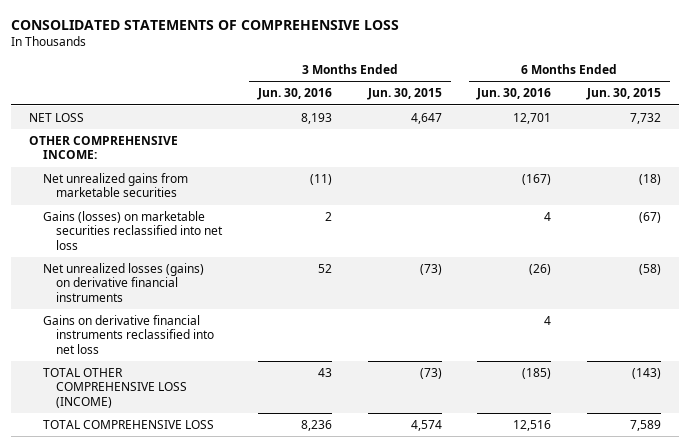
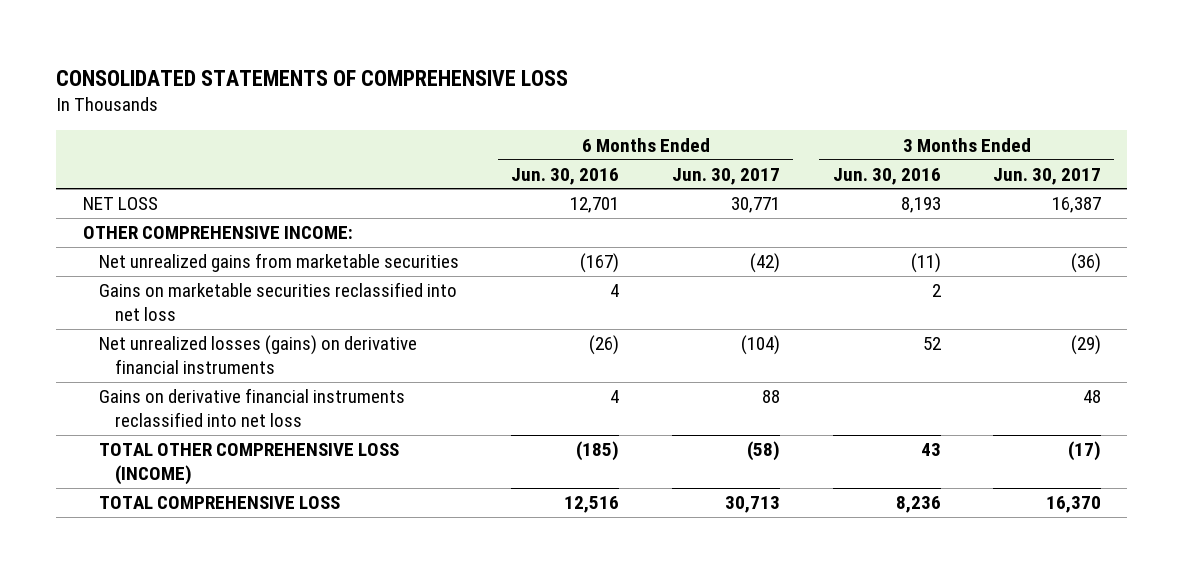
[366,88,442,101] Jun. 30, 2015 -> none
[586,88,662,101] Jun. 30, 2015 -> none
none -> [671,167,780,185] Jun. 30, 2017
none -> [993,167,1102,185] Jun. 30, 2017
[42,210,224,250] Gains (losses) on marketable securities reclassified into net loss -> [98,282,457,322] Gains on marketable securities reclassified into net loss

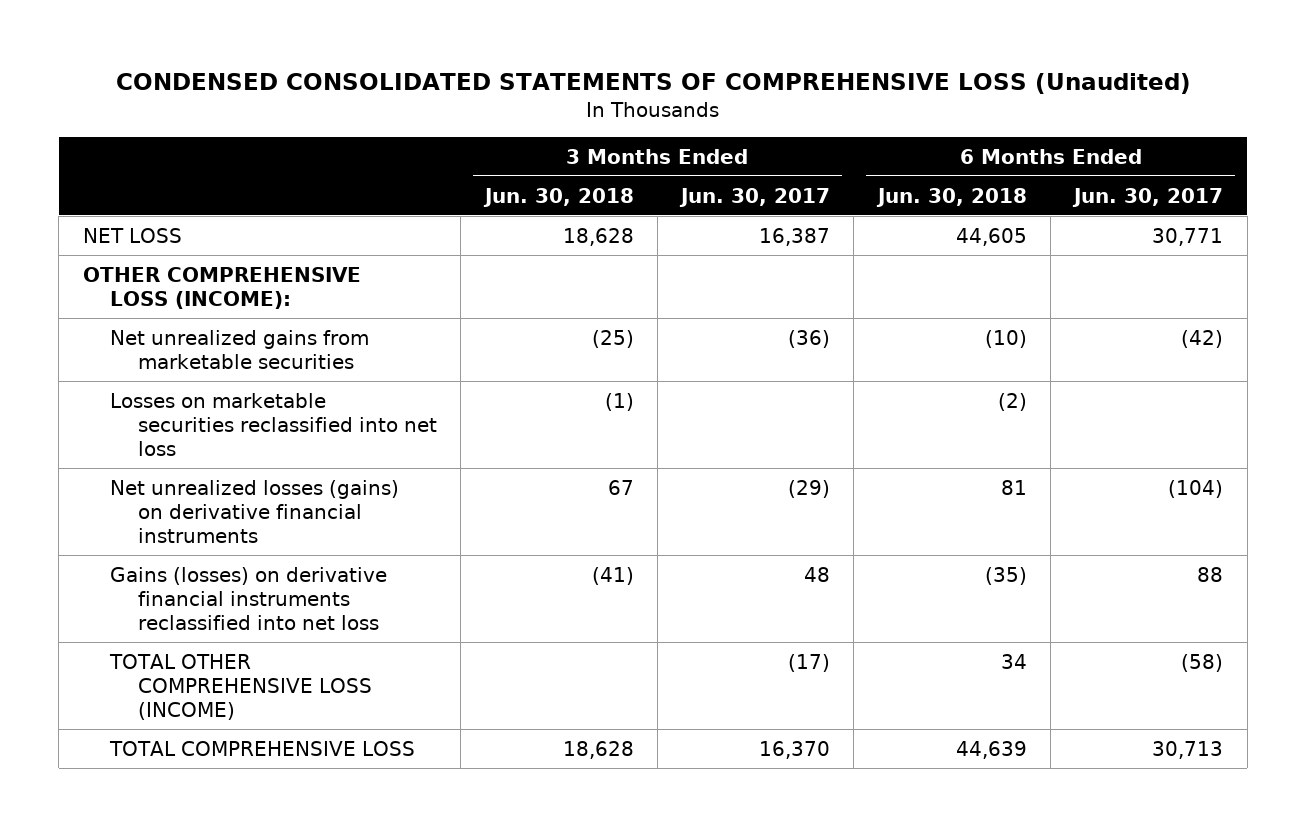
[56,69,569,86] CONSOLIDATED STATEMENTS OF COMPREHENSIVE LOSS -> [116,72,1192,94] CONDENSED CONSOLIDATED STATEMENTS OF COMPREHENSIVE LOSS (Unaudited)
[511,167,620,185] Jun. 30, 2016 -> none
[832,167,941,185] Jun. 30, 2016 -> none
none -> [482,187,634,207] Jun. 30, 2018
none -> [875,187,1027,207] Jun. 30, 2018
[82,226,353,240] OTHER COMPREHENSIVE INCOME: -> [82,266,361,309] OTHER COMPREHENSIVE LOSS (INCOME):
[98,282,457,322] Gains on marketable securities reclassified into net loss -> [110,392,437,457] Losses on marketable securities reclassified into net loss
[98,388,405,428] Gains on derivative financial instruments reclassified into net loss -> [110,566,388,631] Gains (losses) on derivative financial instruments reclassified into net loss

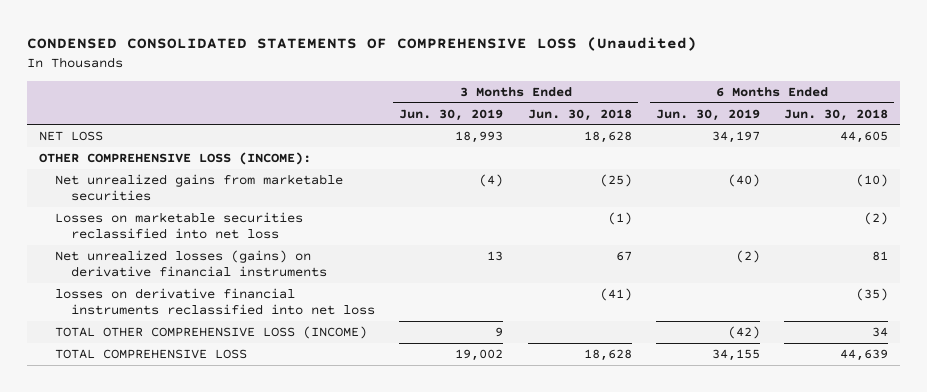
[679,187,831,207] Jun. 30, 2017 -> none
[1072,187,1224,207] Jun. 30, 2017 -> none
none -> [399,108,504,121] Jun. 30, 2019
none -> [655,108,760,121] Jun. 30, 2019
[110,566,388,631] Gains (losses) on derivative financial instruments reclassified into net loss -> [54,288,376,316] losses on derivative financial instruments reclassified into net loss

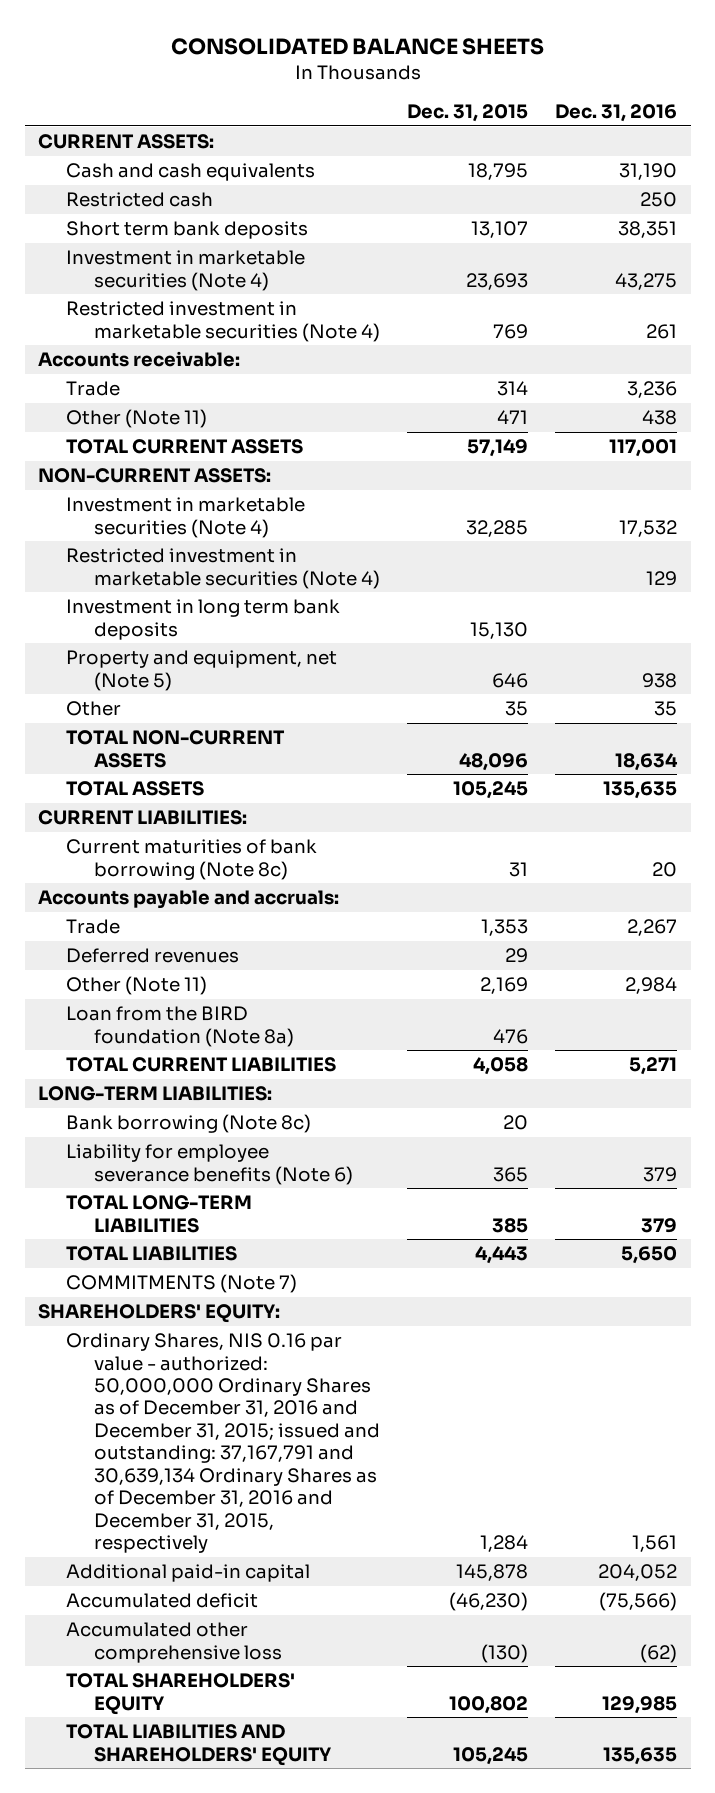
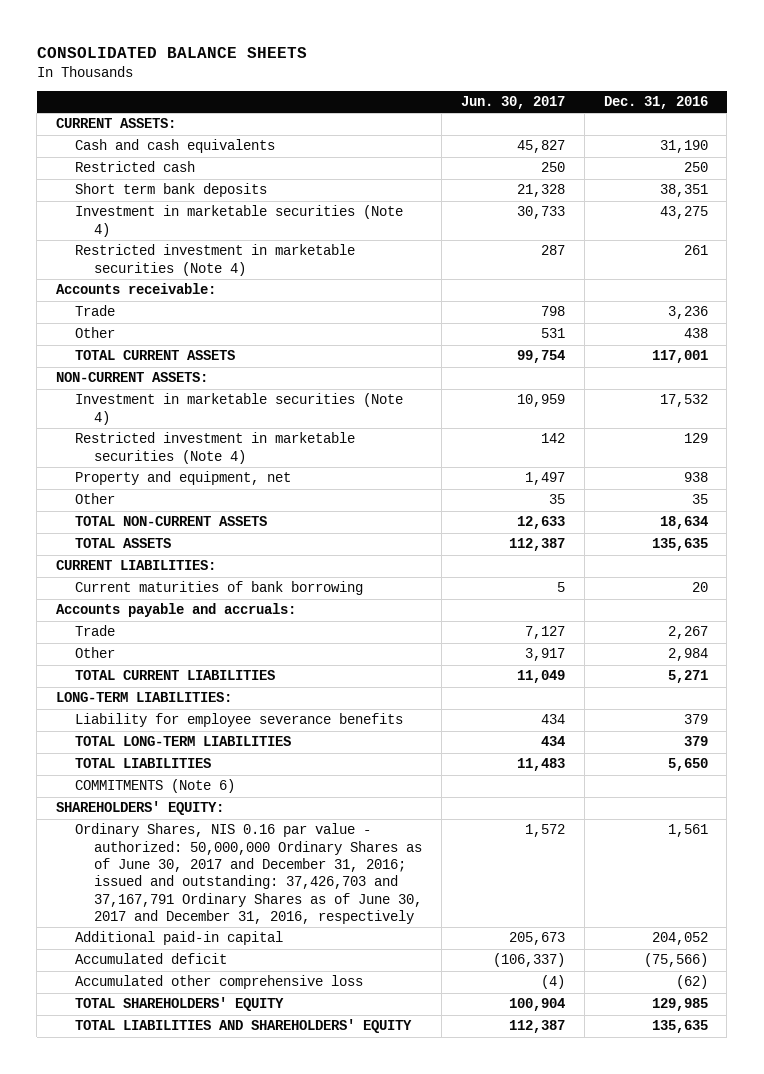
[406,104,528,123] Dec. 31, 2015 -> none
none -> [460,96,565,110] Jun. 30, 2017
[66,409,208,429] Other (Note 11) -> [74,327,115,339] Other
[66,599,341,640] Investment in long term bank deposits -> none
[66,650,338,691] Property and equipment, net (Note 5) -> [74,471,291,486] Property and equipment, net
[66,839,318,880] Current maturities of bank borrowing (Note 8c) -> [74,581,363,596] Current maturities of bank borrowing
[66,948,240,964] Deferred revenues -> none
[66,1006,294,1047] Loan from the BIRD foundation (Note 8a) -> none
[66,976,208,996] Other (Note 11) -> [74,647,115,659] Other
[66,1114,312,1134] Bank borrowing (Note 8c) -> none
[66,1144,353,1185] Liability for employee severance benefits (Note 6) -> [74,713,403,728] Liability for employee severance benefits
[66,1274,298,1294] COMMITMENTS (Note 7) -> [74,779,235,794] COMMITMENTS (Note 6)
[66,1333,380,1554] Ordinary Shares, NIS 0.16 par value - authorized: 50,000,000 Ordinary Shares as of December 31, 2016 and December 31, 2015; issued and outstanding: 37,167,791 and 30,639,134 Ordinary Shares as of December 31, 2016 and December 31, 2015, respectively -> [74,823,422,924] Ordinary Shares, NIS 0.16 par value - authorized: 50,000,000 Ordinary Shares as of June 30, 2017 and December 31, 2016; issued and outstanding: 37,426,703 and 37,167,791 Ordinary Shares as of June 30, 2017 and December 31, 2016, respectively

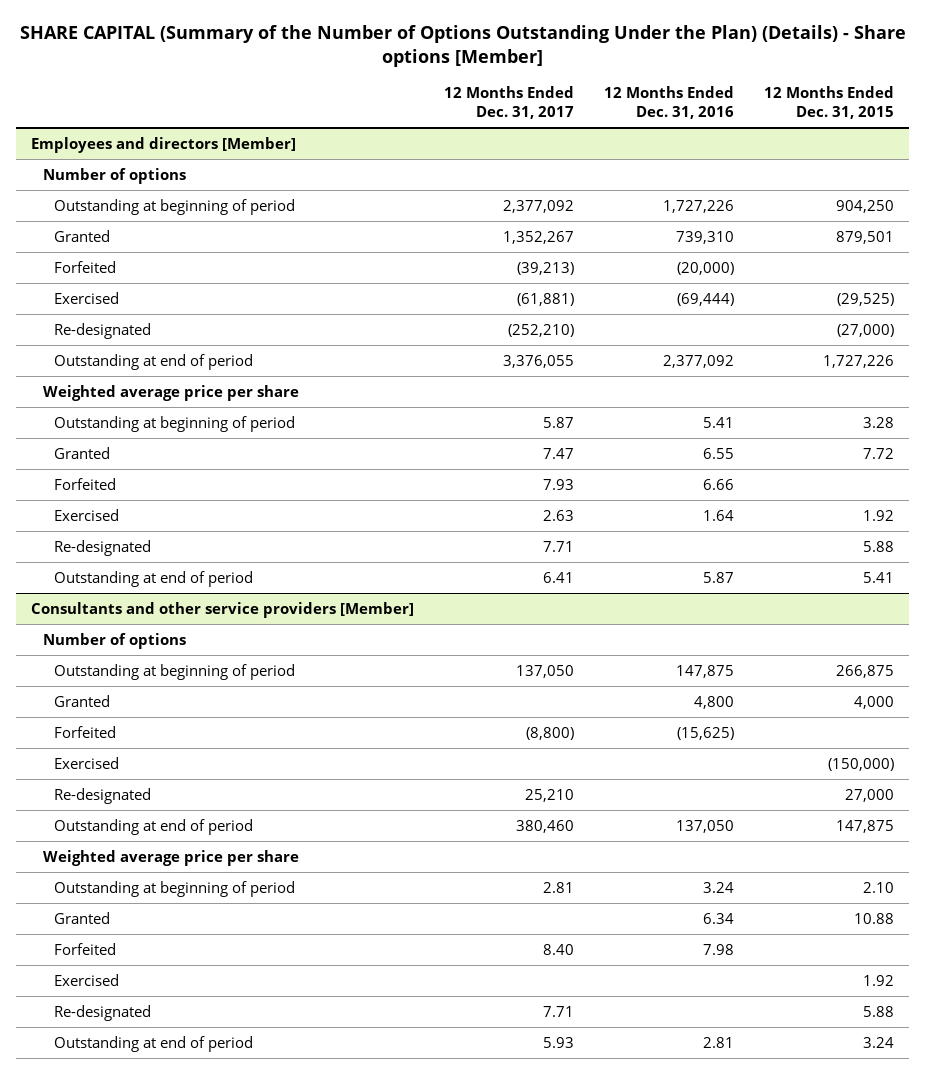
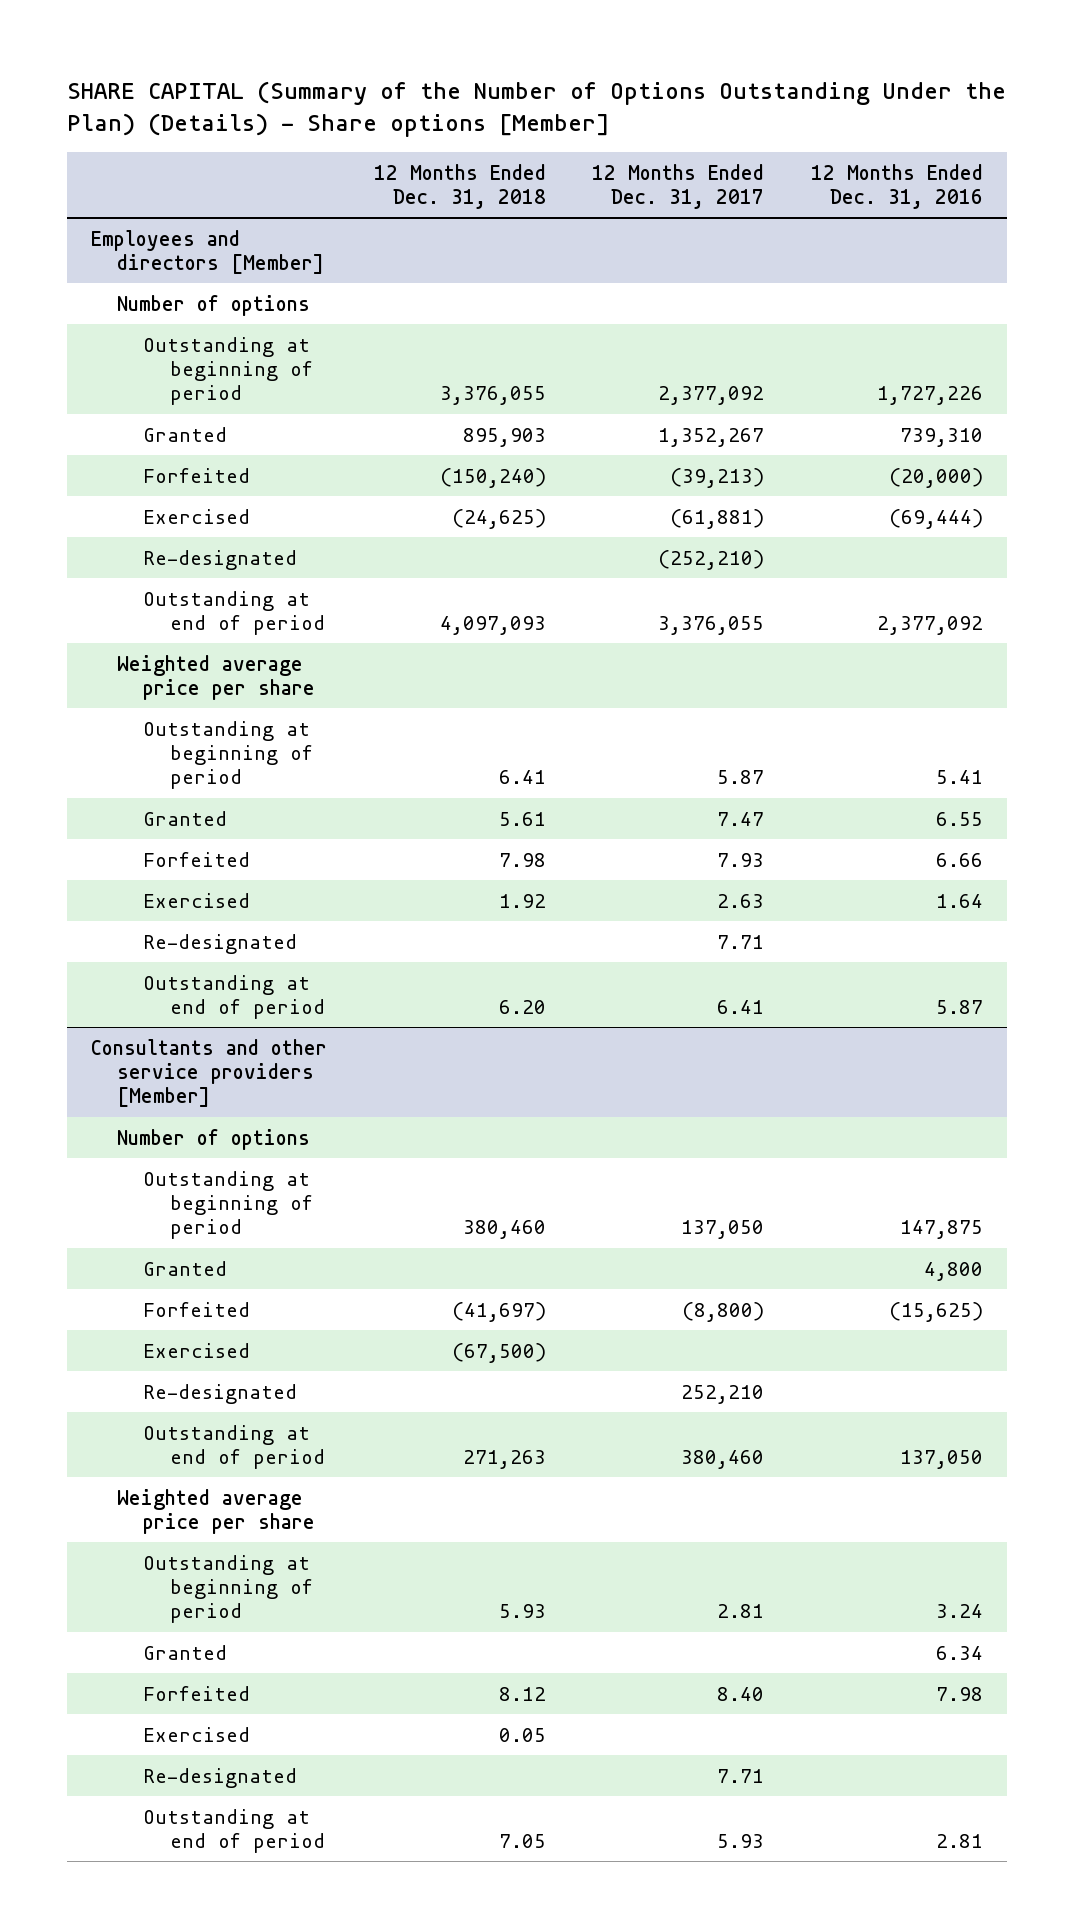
[764,86,895,120] 12 Months Ended Dec. 31, 2015 -> none
none -> [373,163,546,209] 12 Months Ended Dec. 31, 2018
[525,788,575,802] 25,210 -> [681,1384,765,1404] 252,210

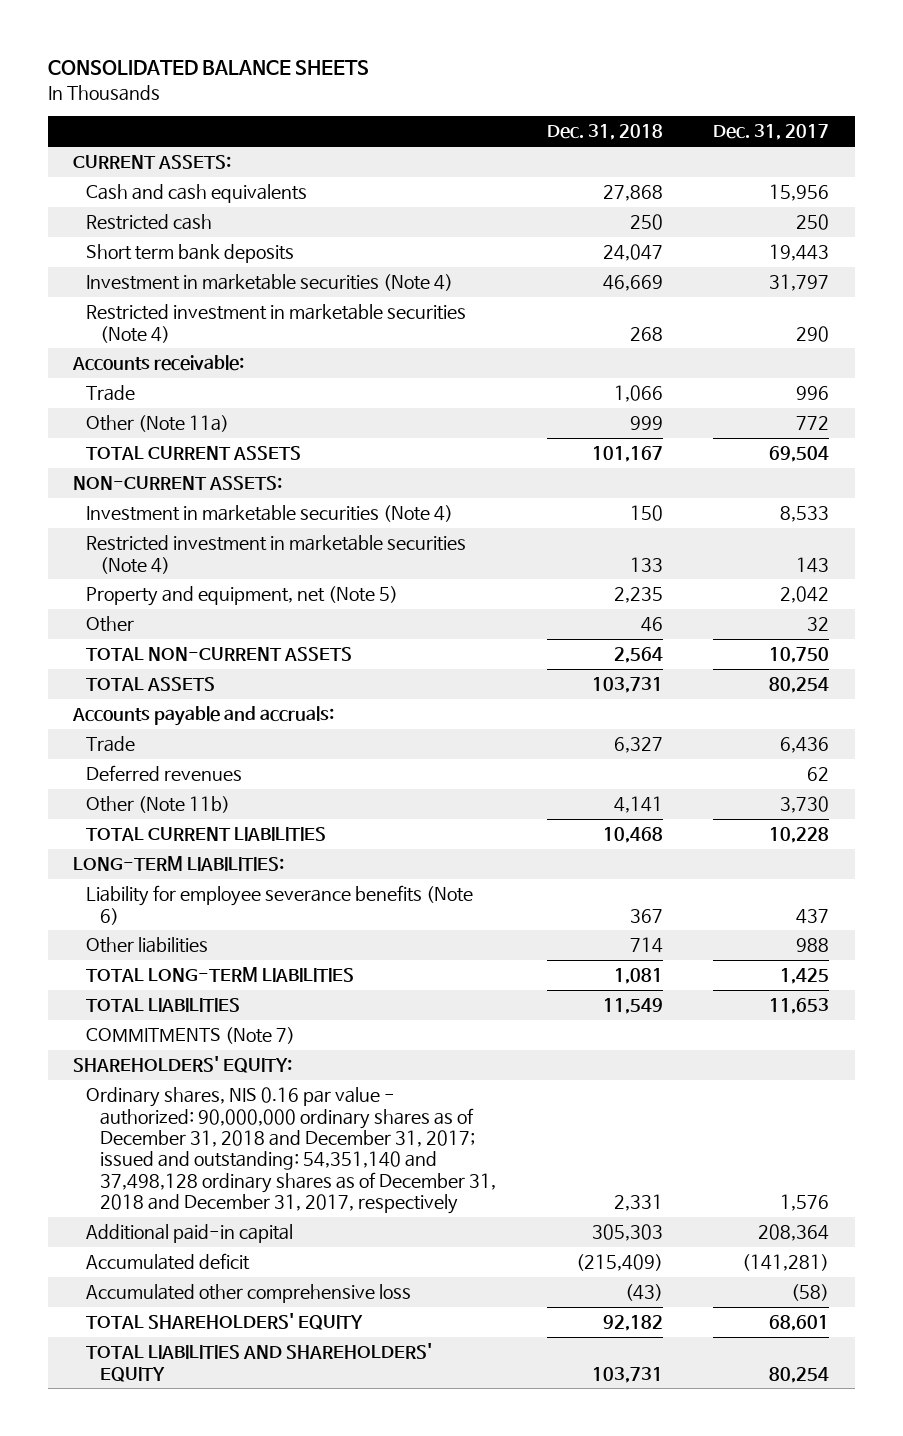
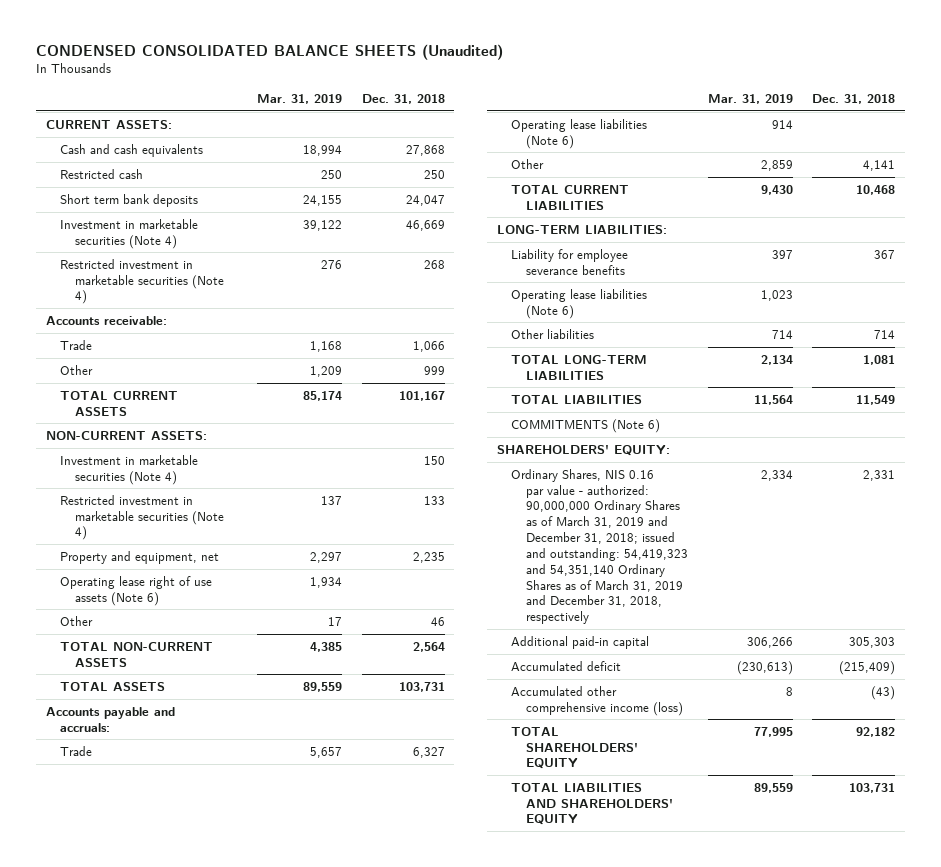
[47,59,369,75] CONSOLIDATED BALANCE SHEETS -> [35,43,503,60] CONDENSED CONSOLIDATED BALANCE SHEETS (Unaudited)
[713,124,830,141] Dec. 31, 2017 -> none
none -> [256,94,342,105] Mar. 31, 2019
[86,415,230,433] Other (Note 11a) -> [60,364,94,375] Other
[86,586,399,607] Property and equipment, net (Note 5) -> [60,550,220,564] Property and equipment, net
none -> [60,575,213,606] Operating lease right of use assets (Note 6)
[86,765,243,782] Deferred revenues -> none
none -> [511,118,648,149] Operating lease liabilities (Note 6)
[86,796,231,814] Other (Note 11b) -> [511,158,545,169] Other
[86,885,474,925] Liability for employee severance benefits (Note 6) -> [511,248,629,275] Liability for employee severance benefits
none -> [511,288,648,319] Operating lease liabilities (Note 6)
[86,1027,296,1045] COMMITMENTS (Note 7) -> [511,418,661,433] COMMITMENTS (Note 6)
[86,1087,496,1215] Ordinary shares, NIS 0.16 par value - authorized: 90,000,000 ordinary shares as of December 31, 2018 and December 31, 2017; issued and outstanding: 54,351,140 and 37,498,128 ordinary shares as of December 31, 2018 and December 31, 2017, respectively -> [511,468,688,625] Ordinary Shares, NIS 0.16 par value - authorized: 90,000,000 Ordinary Shares as of March 31, 2019 and December 31, 2018; issued and outstanding: 54,419,323 and 54,351,140 Ordinary Shares as of March 31, 2019 and December 31, 2018, respectively
[86,1284,412,1304] Accumulated other comprehensive loss -> [511,685,683,716] Accumulated other comprehensive income (loss)

